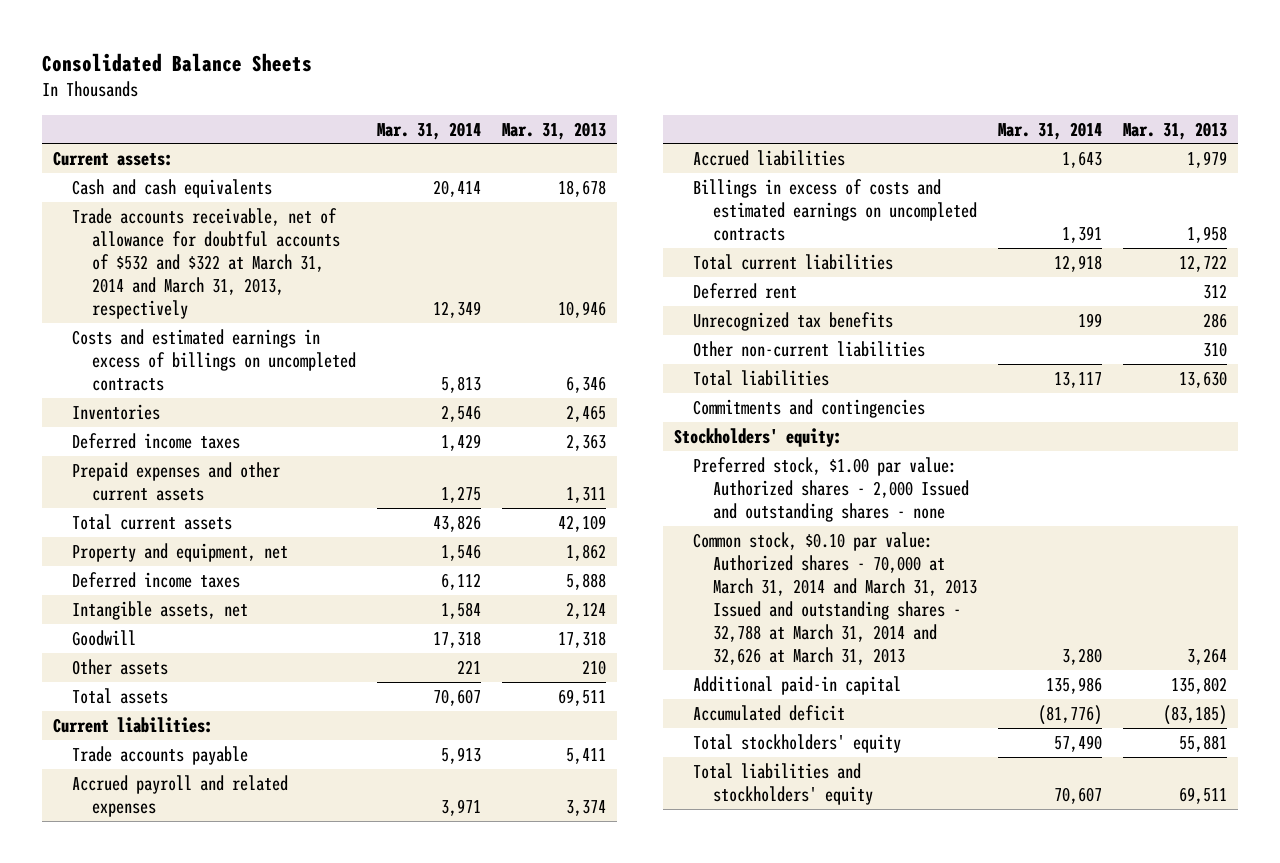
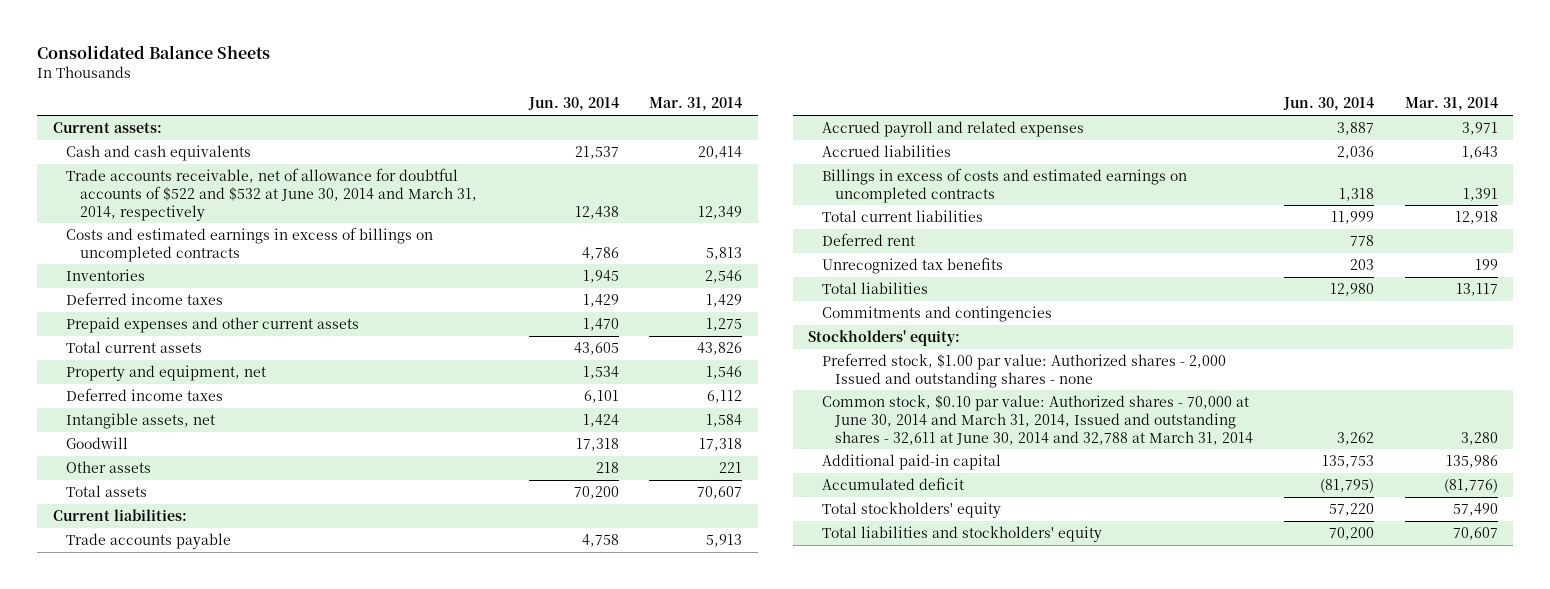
[502,121,607,140] Mar. 31, 2013 -> none
none -> [527,97,619,112] Jun. 30, 2014
[72,207,340,320] Trade accounts receivable, net of allowance for doubtful accounts of $532 and $322 at March 31, 2014 and March 31, 2013, respectively -> [66,167,477,221] Trade accounts receivable, net of allowance for doubtful accounts of $522 and $532 at June 30, 2014 and March 31, 2014, respectively
[693,340,926,357] Other non-current liabilities -> none
[693,531,977,666] Common stock, $0.10 par value: Authorized shares - 70,000 at March 31, 2014 and March 31, 2013 Issued and outstanding shares - 32,788 at March 31, 2014 and 32,626 at March 31, 2013 -> [821,394,1254,445] Common stock, $0.10 par value: Authorized shares - 70,000 at June 30, 2014 and March 31, 2014, Issued and outstanding shares - 32,611 at June 30, 2014 and 32,788 at March 31, 2014

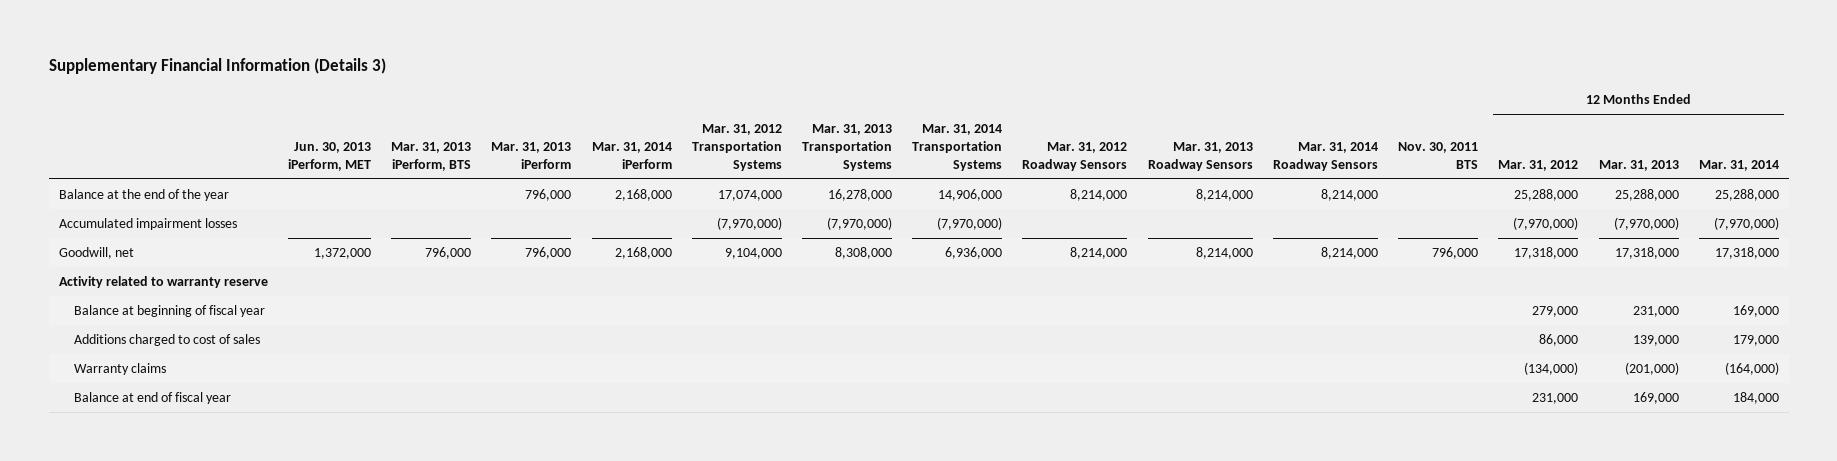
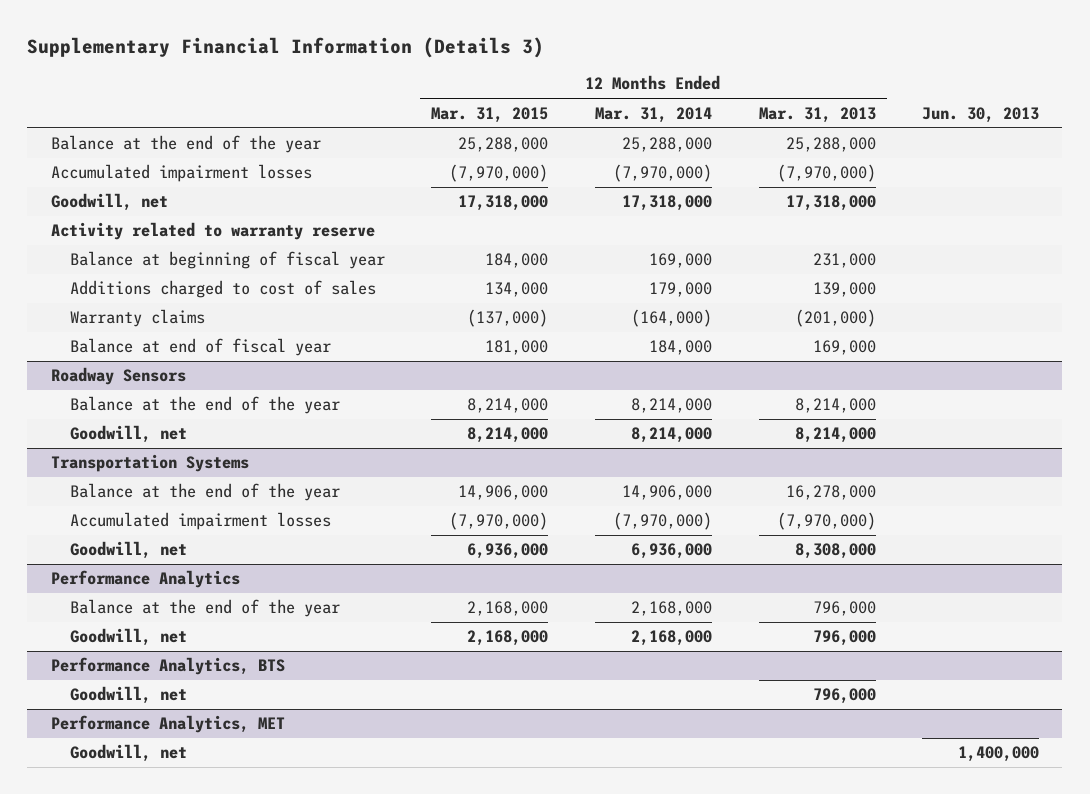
[287,142,371,171] Jun. 30, 2013 iPerform, MET -> none
[391,142,472,171] Mar. 31, 2013 iPerform, BTS -> none
[491,142,572,169] Mar. 31, 2013 iPerform -> none
[591,142,672,169] Mar. 31, 2014 iPerform -> none
[691,124,782,171] Mar. 31, 2012 Transportation Systems -> none
[802,124,893,171] Mar. 31, 2013 Transportation Systems -> none
[912,124,1003,171] Mar. 31, 2014 Transportation Systems -> none
[1022,142,1128,171] Mar. 31, 2012 Roadway Sensors -> none
[1147,142,1253,171] Mar. 31, 2013 Roadway Sensors -> none
[1272,142,1378,171] Mar. 31, 2014 Roadway Sensors -> none
[1398,142,1479,169] Nov. 30, 2011 BTS -> none
[1498,159,1579,171] Mar. 31, 2012 -> none
none -> [431,106,549,123] Mar. 31, 2015
none -> [922,106,1040,123] Jun. 30, 2013
none -> [50,367,186,386] Roadway Sensors
none -> [69,396,340,415] Balance at the end of the year
none -> [69,425,187,444] Goodwill, net
none -> [50,454,249,473] Transportation Systems
none -> [69,483,340,502] Balance at the end of the year
none -> [69,512,331,531] Accumulated impairment losses
none -> [69,541,187,560] Goodwill, net
none -> [50,570,240,589] Performance Analytics
none -> [69,599,340,618] Balance at the end of the year
none -> [69,628,187,647] Goodwill, net
none -> [50,657,285,676] Performance Analytics, BTS
none -> [69,686,187,705] Goodwill, net
none -> [50,715,285,734] Performance Analytics, MET
none -> [69,744,187,763] Goodwill, net

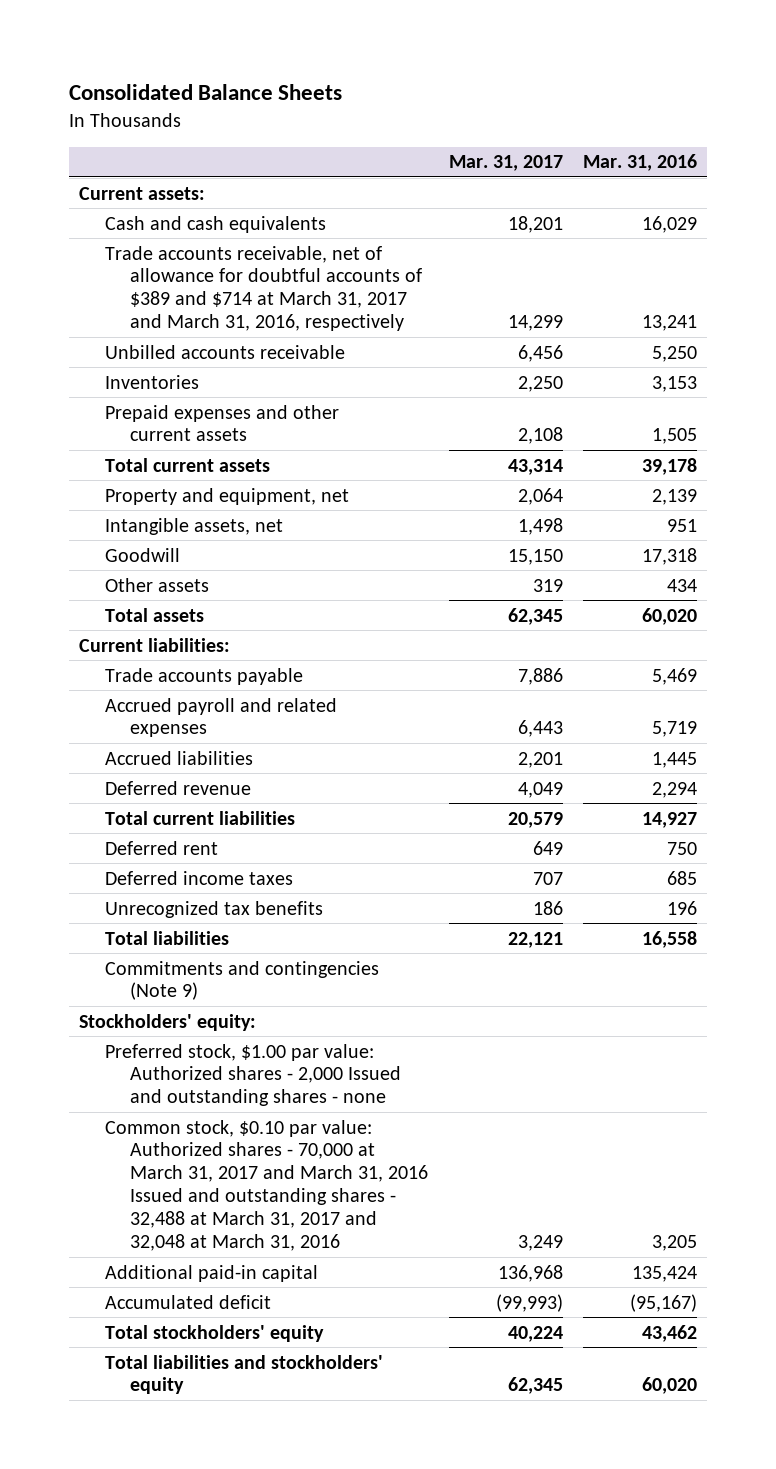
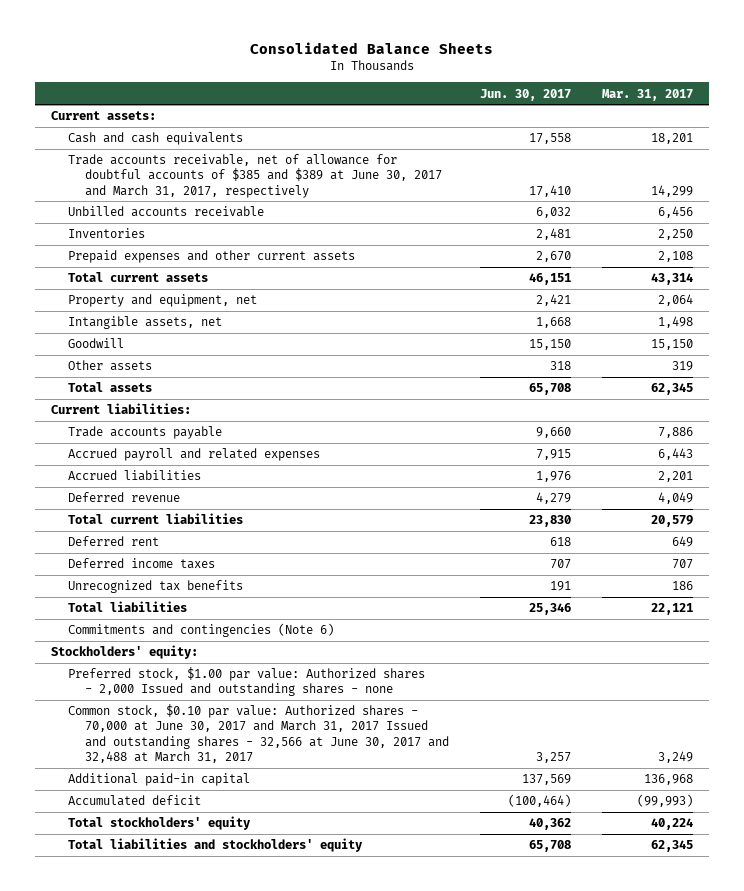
[582,154,697,172] Mar. 31, 2016 -> none
none -> [479,88,571,101] Jun. 30, 2017
[104,245,423,332] Trade accounts receivable, net of allowance for doubtful accounts of $389 and $714 at March 31, 2017 and March 31, 2016, respectively -> [67,154,442,198] Trade accounts receivable, net of allowance for doubtful accounts of $385 and $389 at June 30, 2017 and March 31, 2017, respectively
[104,960,379,1001] Commitments and contingencies (Note 9) -> [67,623,334,638] Commitments and contingencies (Note 6)
[104,1119,429,1251] Common stock, $0.10 par value: Authorized shares - 70,000 at March 31, 2017 and March 31, 2016 Issued and outstanding shares - 32,488 at March 31, 2017 and 32,048 at March 31, 2016 -> [67,704,449,763] Common stock, $0.10 par value: Authorized shares - 70,000 at June 30, 2017 and March 31, 2017 Issued and outstanding shares - 32,566 at June 30, 2017 and 32,488 at March 31, 2017

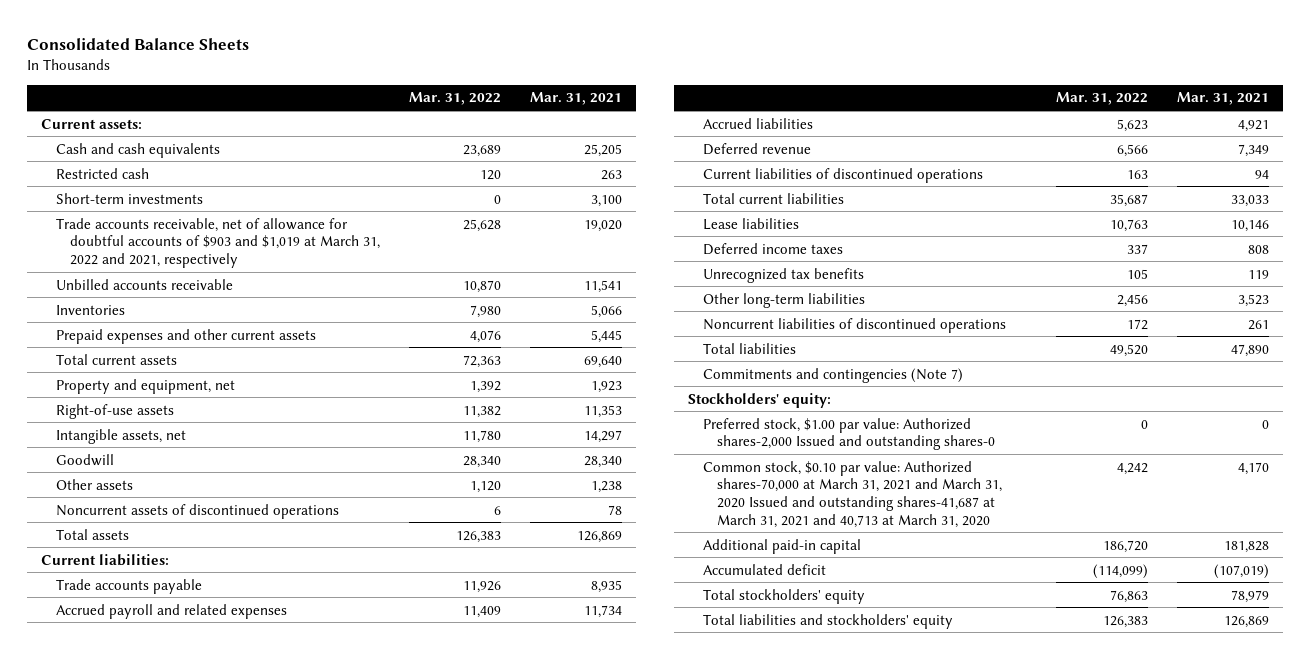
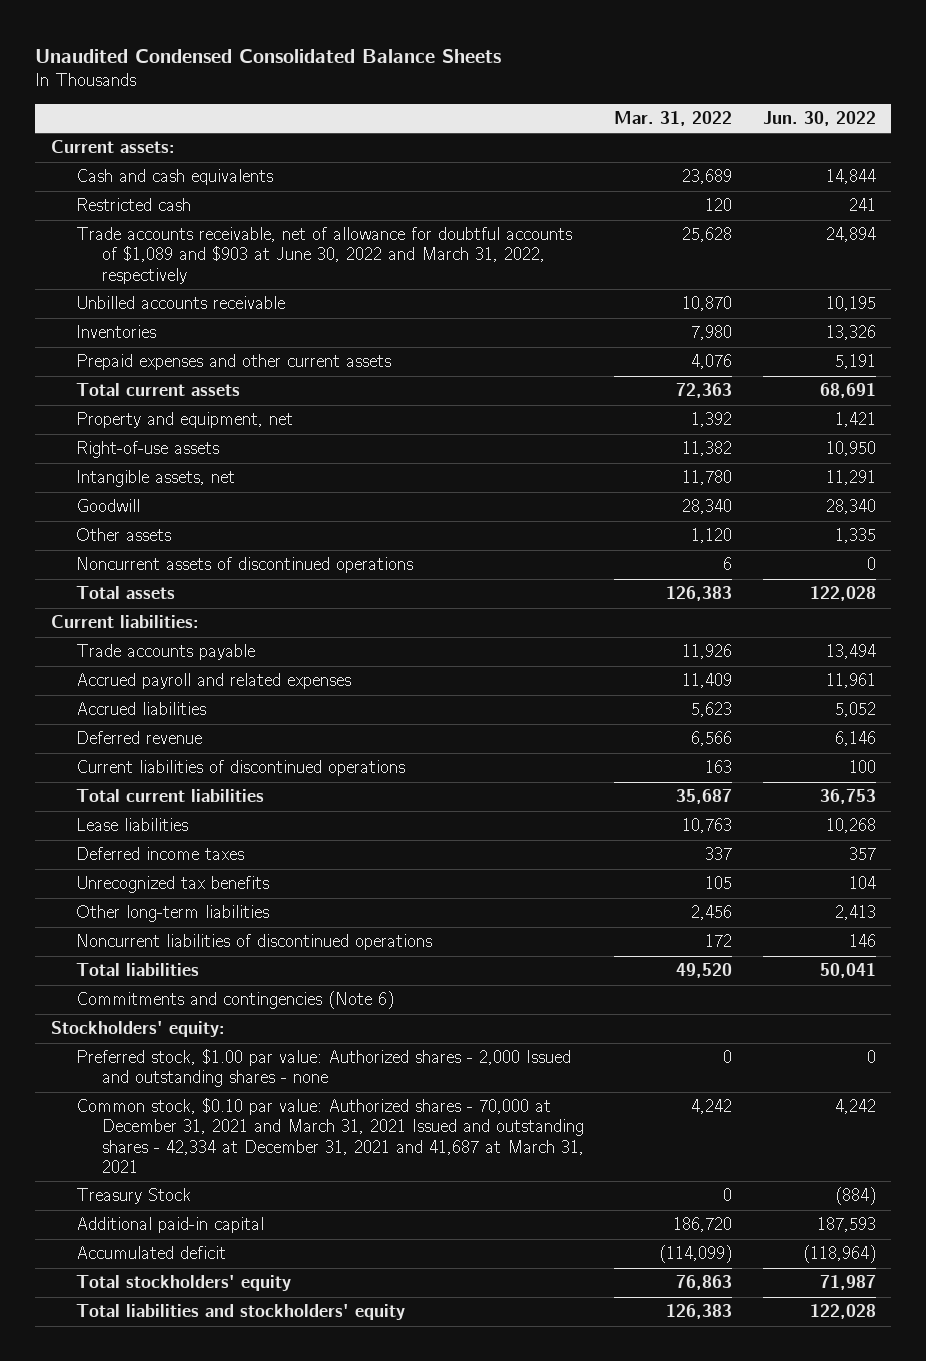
[26,37,249,50] Consolidated Balance Sheets -> [35,48,502,63] Unaudited Condensed Consolidated Balance Sheets
[529,92,622,106] Mar. 31, 2021 -> none
none -> [762,110,876,126] Jun. 30, 2022
[55,192,203,204] Short-term investments -> none
[55,217,381,268] Trade accounts receivable, net of allowance for doubtful accounts of $903 and $1,019 at March 31, 2022 and 2021, respectively -> [76,227,573,284] Trade accounts receivable, net of allowance for doubtful accounts of $1,089 and $903 at June 30, 2022 and March 31, 2022, respectively
[702,367,963,383] Commitments and contingencies (Note 7) -> [76,991,395,1010] Commitments and contingencies (Note 6)
[702,417,996,451] Preferred stock, $1.00 par value: Authorized shares-2,000 Issued and outstanding shares-0 -> [76,1049,572,1088] Preferred stock, $1.00 par value: Authorized shares - 2,000 Issued and outstanding shares - none
[702,460,1003,528] Common stock, $0.10 par value: Authorized shares-70,000 at March 31, 2021 and March 31, 2020 Issued and outstanding shares-41,687 at March 31, 2021 and 40,713 at March 31, 2020 -> [76,1098,584,1173] Common stock, $0.10 par value: Authorized shares - 70,000 at December 31, 2021 and March 31, 2021 Issued and outstanding shares - 42,334 at December 31, 2021 and 41,687 at March 31, 2021
none -> [76,1188,192,1205] Treasury Stock

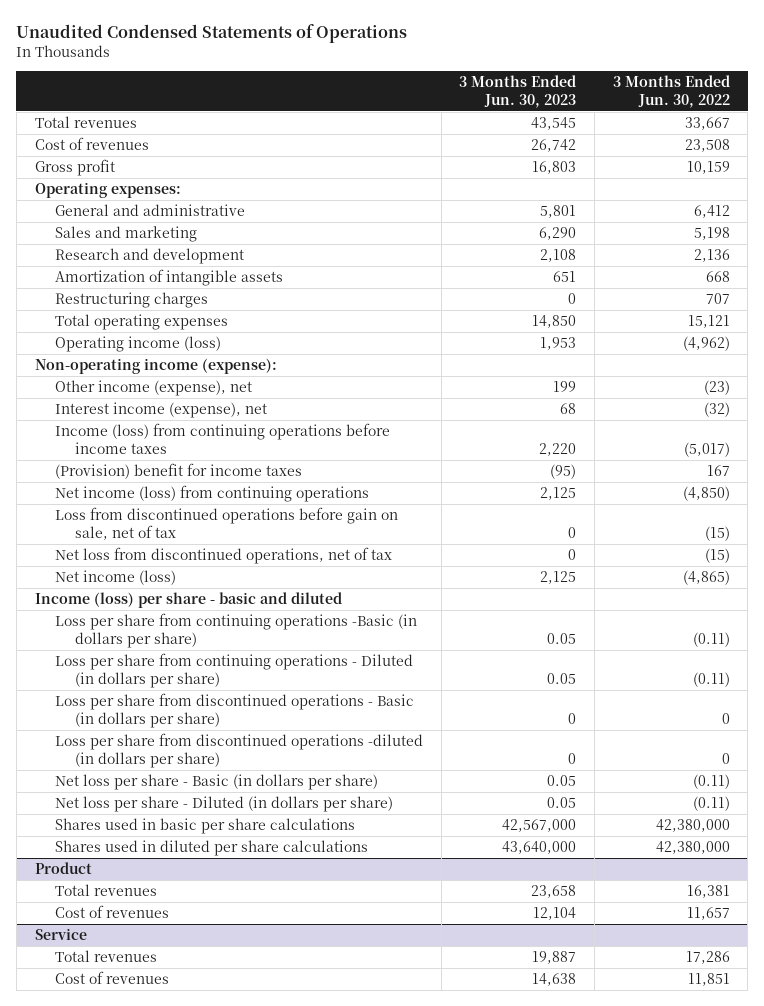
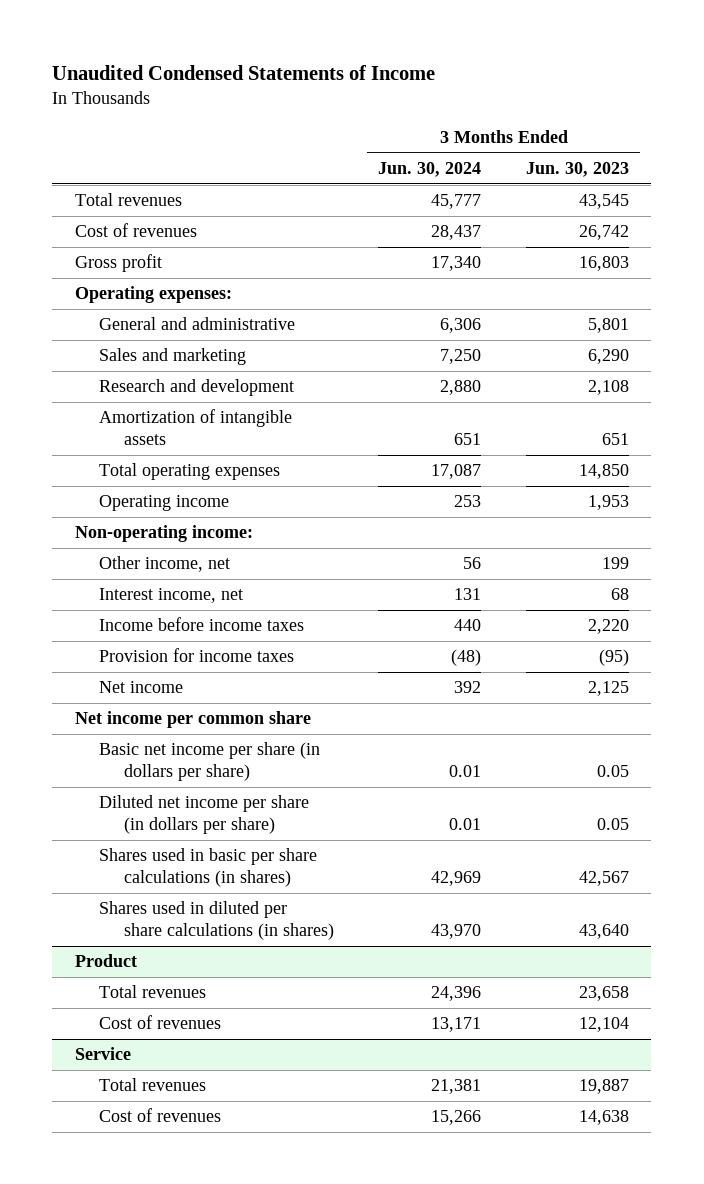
[16,23,408,43] Unaudited Condensed Statements of Operations -> [52,65,436,81] Unaudited Condensed Statements of Income
[612,74,730,108] 3 Months Ended Jun. 30, 2022 -> none
none -> [378,161,482,177] Jun. 30, 2024
[55,292,209,309] Restructuring charges -> none
[55,485,370,503] Net income (loss) from continuing operations -> none
[55,507,399,540] Loss from discontinued operations before gain on sale, net of tax -> none
[55,547,393,565] Net loss from discontinued operations, net of tax -> none
[34,592,342,609] Income (loss) per share - basic and diluted -> none
[55,613,418,648] Loss per share from continuing operations -Basic (in dollars per share) -> none
[55,653,414,688] Loss per share from continuing operations - Diluted (in dollars per share) -> none
[55,693,415,728] Loss per share from discontinued operations - Basic (in dollars per share) -> none
[55,733,424,768] Loss per share from discontinued operations -diluted (in dollars per share) -> none
[55,336,222,353] Operating income (loss) -> [99,495,230,512] Operating income
[34,358,277,375] Non-operating income (expense): -> [74,525,253,543] Non-operating income:
[55,380,253,397] Other income (expense), net -> [99,556,231,573] Other income, net
[55,402,268,419] Interest income (expense), net -> [99,588,244,604] Interest income, net
[55,423,391,454] Income (loss) from continuing operations before income taxes -> [99,617,305,632] Income before income taxes
[55,463,303,480] (Provision) benefit for income taxes -> [99,648,295,663] Provision for income taxes
[55,570,177,586] Net income (loss) -> [99,681,184,694] Net income
none -> [74,711,311,729] Net income per common share
[55,774,379,791] Net loss per share - Basic (in dollars per share) -> [99,742,321,782] Basic net income per share (in dollars per share)
[55,796,394,813] Net loss per share - Diluted (in dollars per share) -> [99,795,310,835] Diluted net income per share (in dollars per share)
[55,818,356,835] Shares used in basic per share calculations -> [99,848,318,888] Shares used in basic per share calculations (in shares)
[502,819,577,833] 42,567,000 -> [578,871,629,887] 42,567
[55,840,369,857] Shares used in diluted per share calculations -> [99,901,334,941] Shares used in diluted per share calculations (in shares)
[502,841,577,855] 43,640,000 -> [578,924,629,940] 43,640

